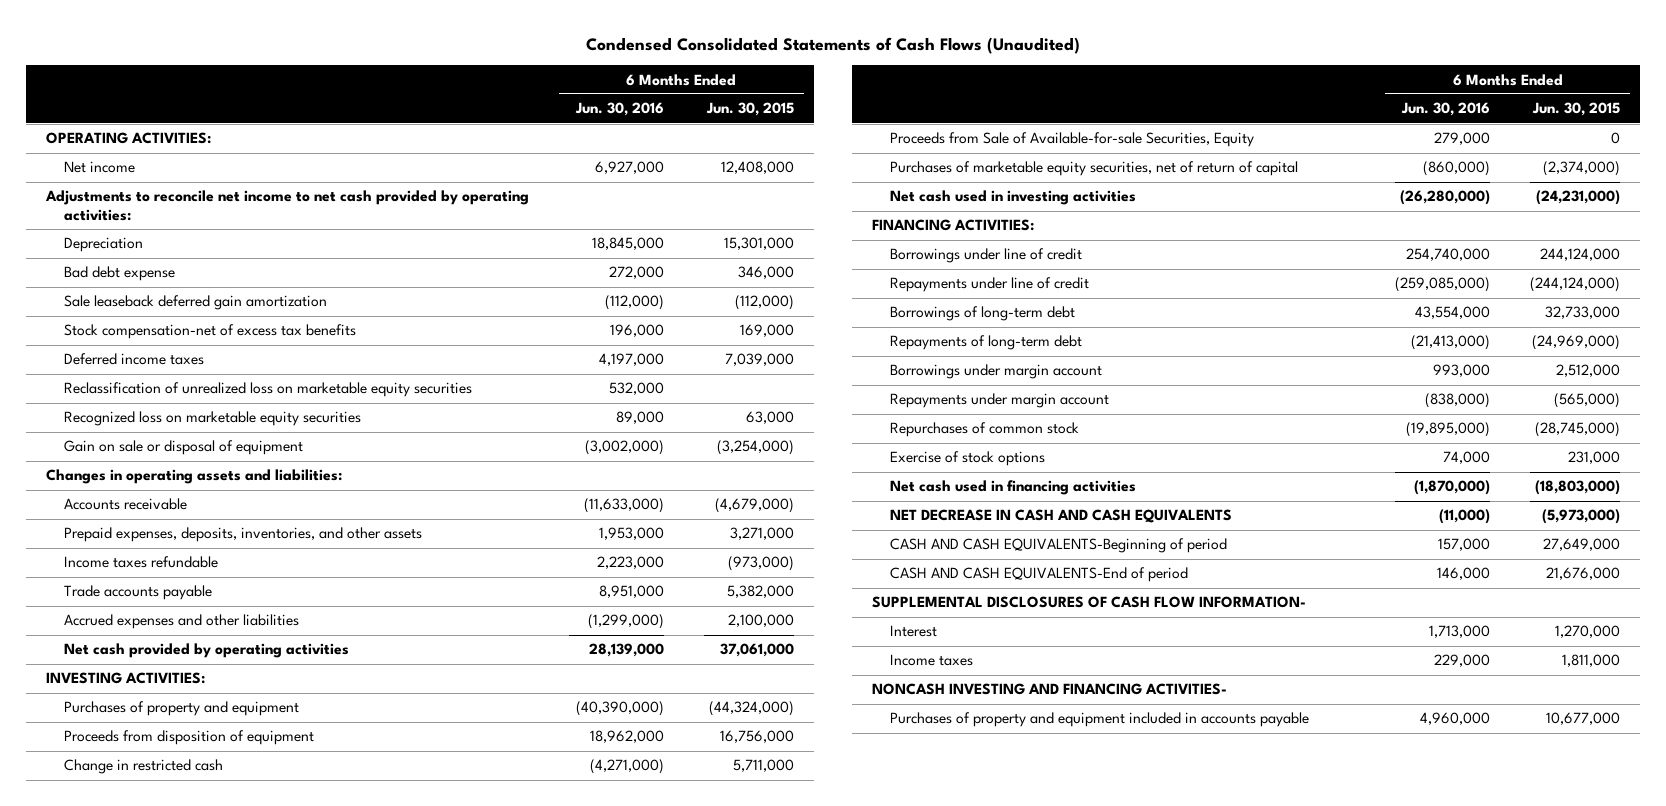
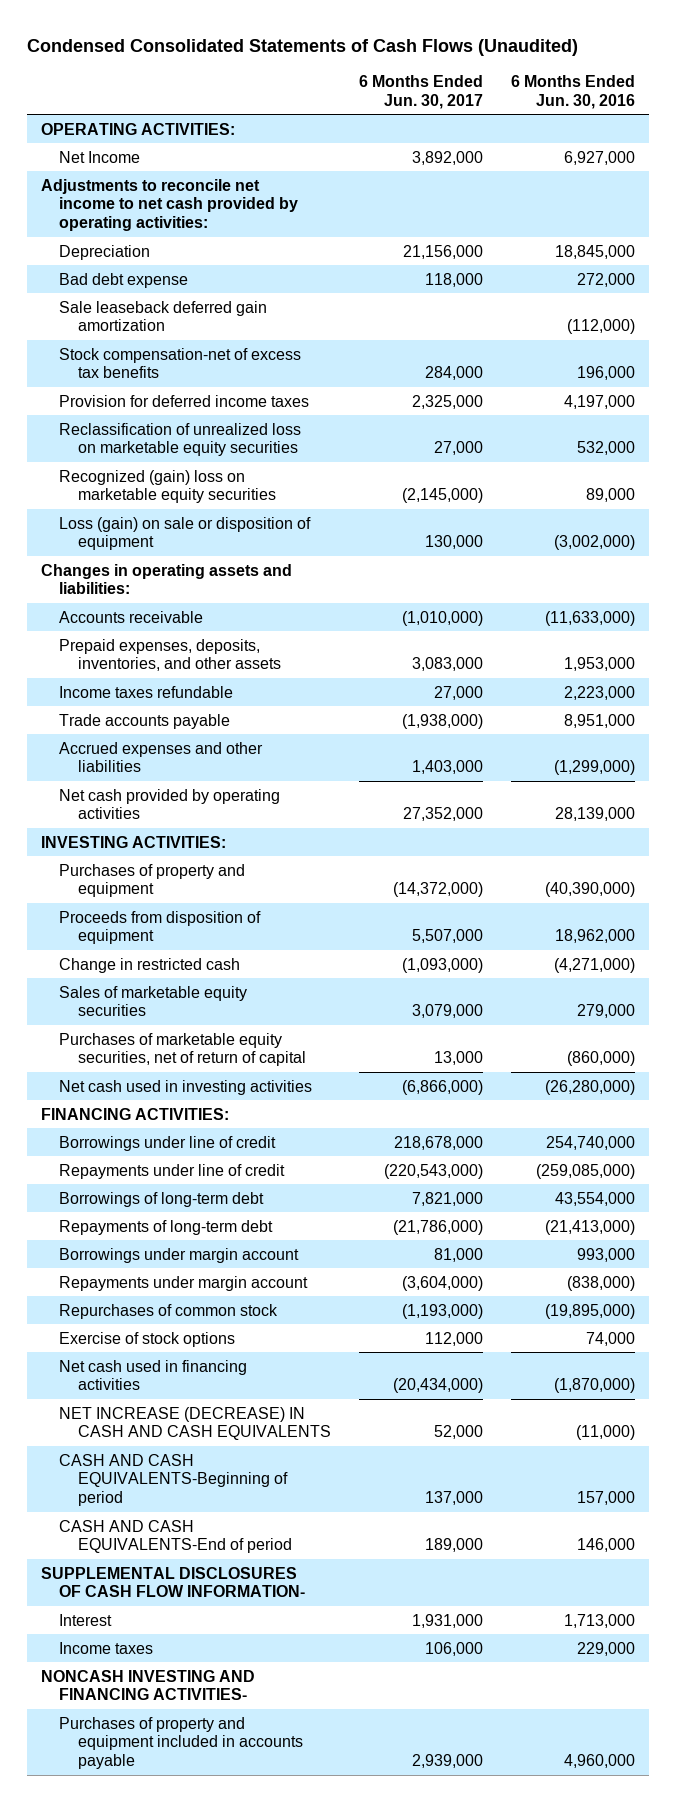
[705,102,794,117] Jun. 30, 2015 -> none
none -> [358,75,483,109] 6 Months Ended Jun. 30, 2017
[63,161,135,174] Net income -> [59,150,141,163] Net Income
[63,353,204,366] Deferred income taxes -> [59,394,310,407] Provision for deferred income taxes
[63,411,361,427] Recognized loss on marketable equity securities -> [59,469,276,504] Recognized (gain) loss on marketable equity securities
[63,440,303,456] Gain on sale or disposal of equipment -> [59,516,312,551] Loss (gain) on sale or disposition of equipment
[890,132,1255,148] Proceeds from Sale of Available-for-sale Securities, Equity -> [59,985,248,1017] Sales of marketable equity securities
[890,509,1233,524] NET DECREASE IN CASH AND CASH EQUIVALENTS -> [59,1406,331,1441] NET INCREASE (DECREASE) IN CASH AND CASH EQUIVALENTS

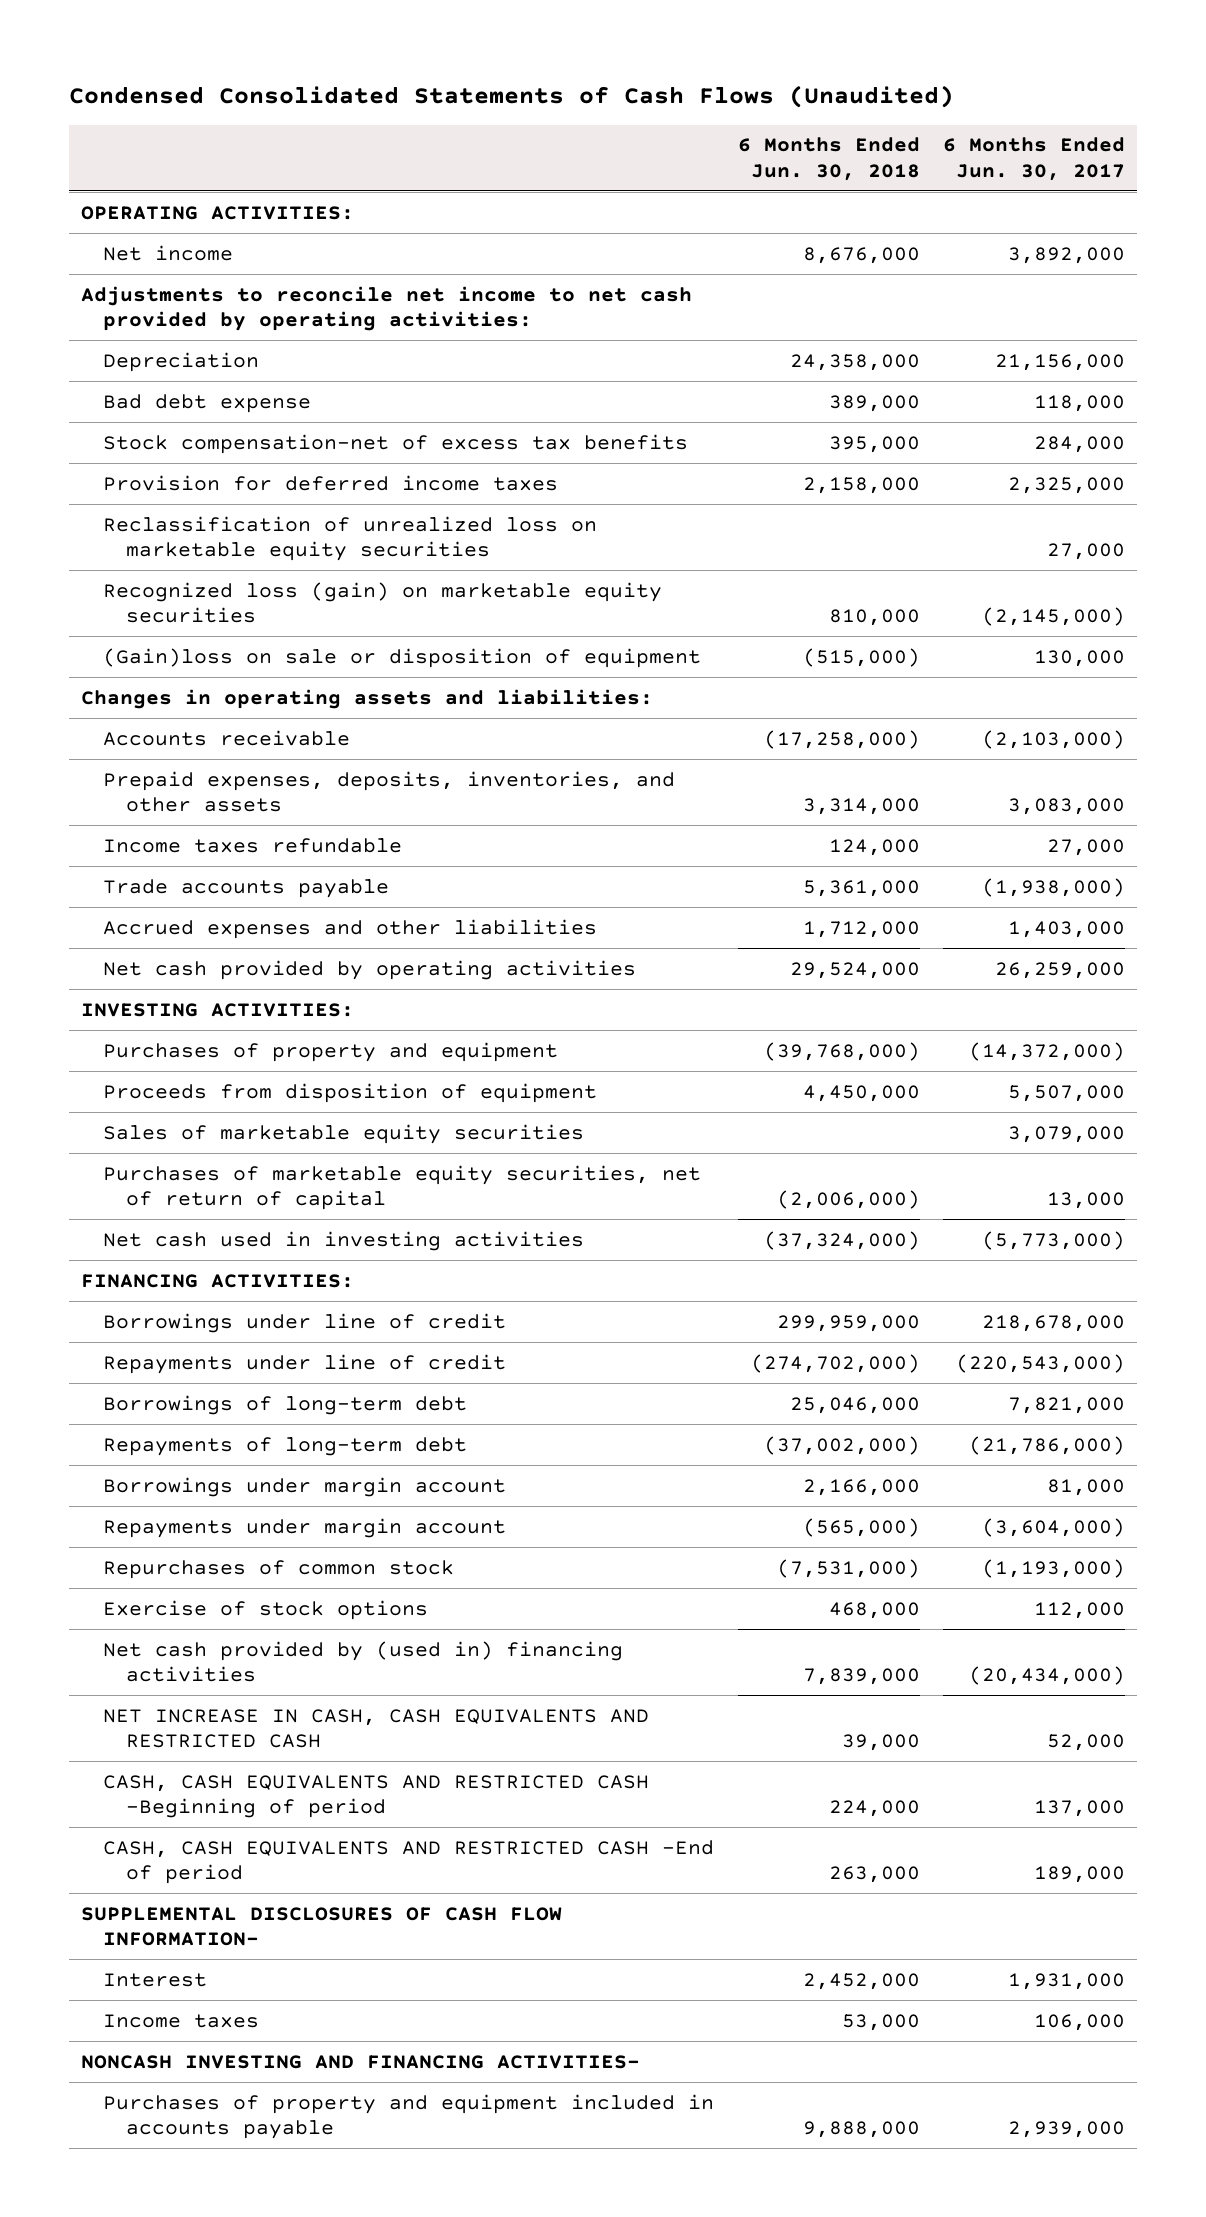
[510,75,635,109] 6 Months Ended Jun. 30, 2016 -> none
none -> [737,137,920,181] 6 Months Ended Jun. 30, 2018
[59,150,141,163] Net Income -> [103,244,234,261] Net income
[59,300,268,332] Sale leaseback deferred gain amortization -> none
[59,469,276,504] Recognized (gain) loss on marketable equity securities -> [103,581,663,624] Recognized loss (gain) on marketable equity securities
[59,516,312,551] Loss (gain) on sale or disposition of equipment -> [103,647,702,668] (Gain)loss on sale or disposition of equipment
[401,610,483,626] (1,010,000) -> [982,729,1126,749] (2,103,000)
[402,807,483,822] 27,352,000 -> [995,961,1126,979] 26,259,000
[59,957,241,973] Change in restricted cash -> none
[401,1079,483,1095] (6,866,000) -> [982,1230,1126,1250] (5,773,000)
[59,1359,248,1391] Net cash used in financing activities -> [103,1640,624,1683] Net cash provided by (used in) financing activities
[59,1406,331,1441] NET INCREASE (DECREASE) IN CASH AND CASH EQUIVALENTS -> [103,1708,650,1749] NET INCREASE IN CASH, CASH EQUIVALENTS AND RESTRICTED CASH
[59,1453,288,1506] CASH AND CASH EQUIVALENTS-Beginning of period -> [103,1774,650,1819] CASH, CASH EQUIVALENTS AND RESTRICTED CASH -Beginning of period
[59,1519,292,1554] CASH AND CASH EQUIVALENTS-End of period -> [103,1839,715,1885] CASH, CASH EQUIVALENTS AND RESTRICTED CASH -End of period

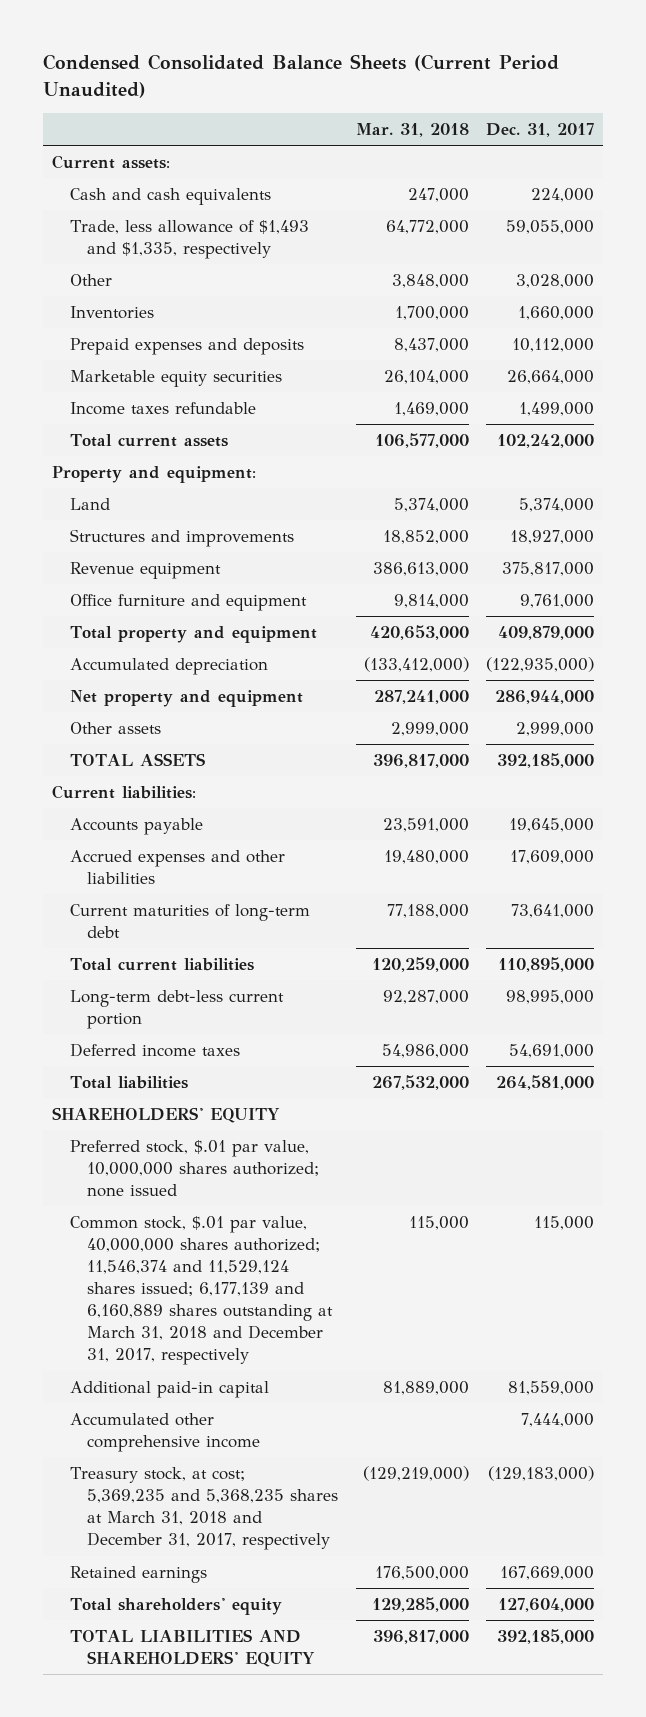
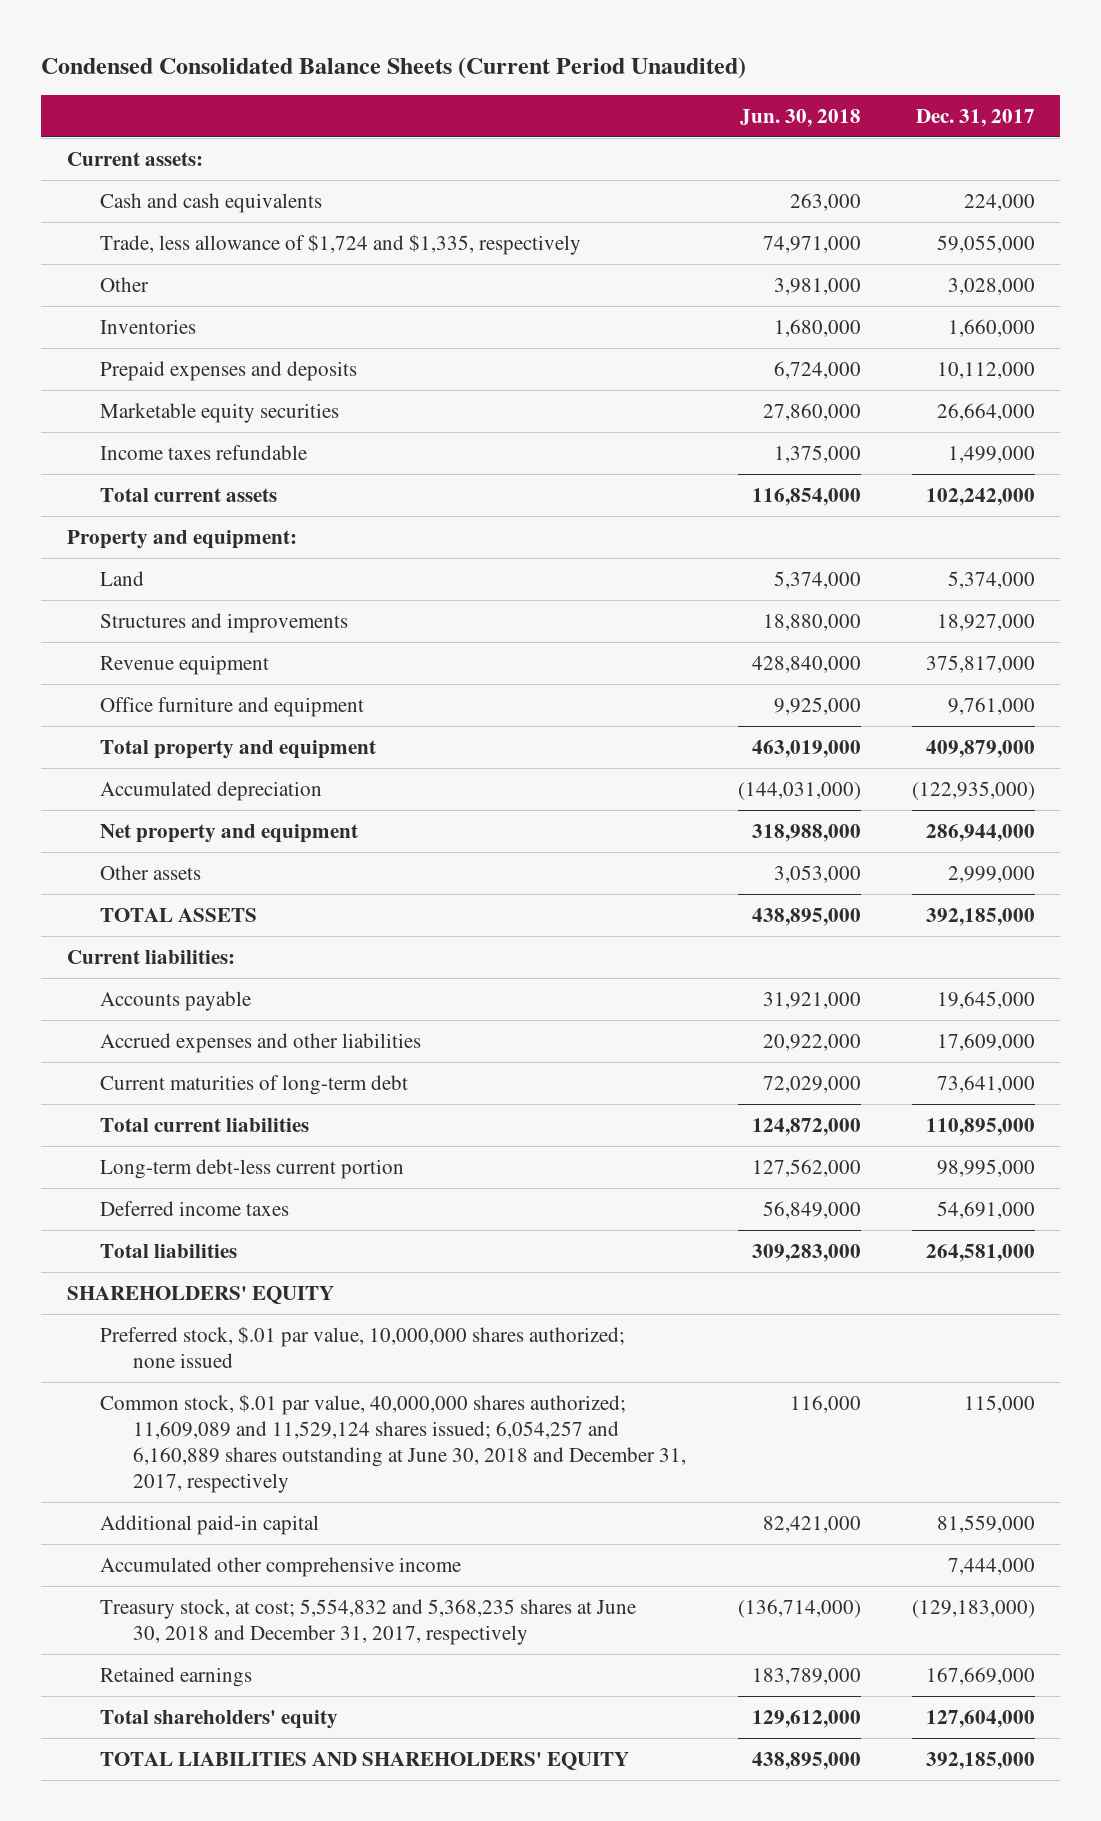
[355,122,469,137] Mar. 31, 2018 -> none
none -> [739,108,861,127] Jun. 30, 2018
[69,220,309,260] Trade, less allowance of $1,493 and $1,335, respectively -> [100,233,582,255] Trade, less allowance of $1,724 and $1,335, respectively
[69,1216,334,1366] Common stock, $.01 par value, 40,000,000 shares authorized; 11,546,374 and 11,529,124 shares issued; 6,177,139 and 6,160,889 shares outstanding at March 31, 2018 and December 31, 2017, respectively -> [100,1393,687,1494] Common stock, $.01 par value, 40,000,000 shares authorized; 11,609,089 and 11,529,124 shares issued; 6,054,257 and 6,160,889 shares outstanding at June 30, 2018 and December 31, 2017, respectively
[69,1467,339,1551] Treasury stock, at cost; 5,369,235 and 5,368,235 shares at March 31, 2018 and December 31, 2017, respectively -> [100,1598,637,1646] Treasury stock, at cost; 5,554,832 and 5,368,235 shares at June 30, 2018 and December 31, 2017, respectively

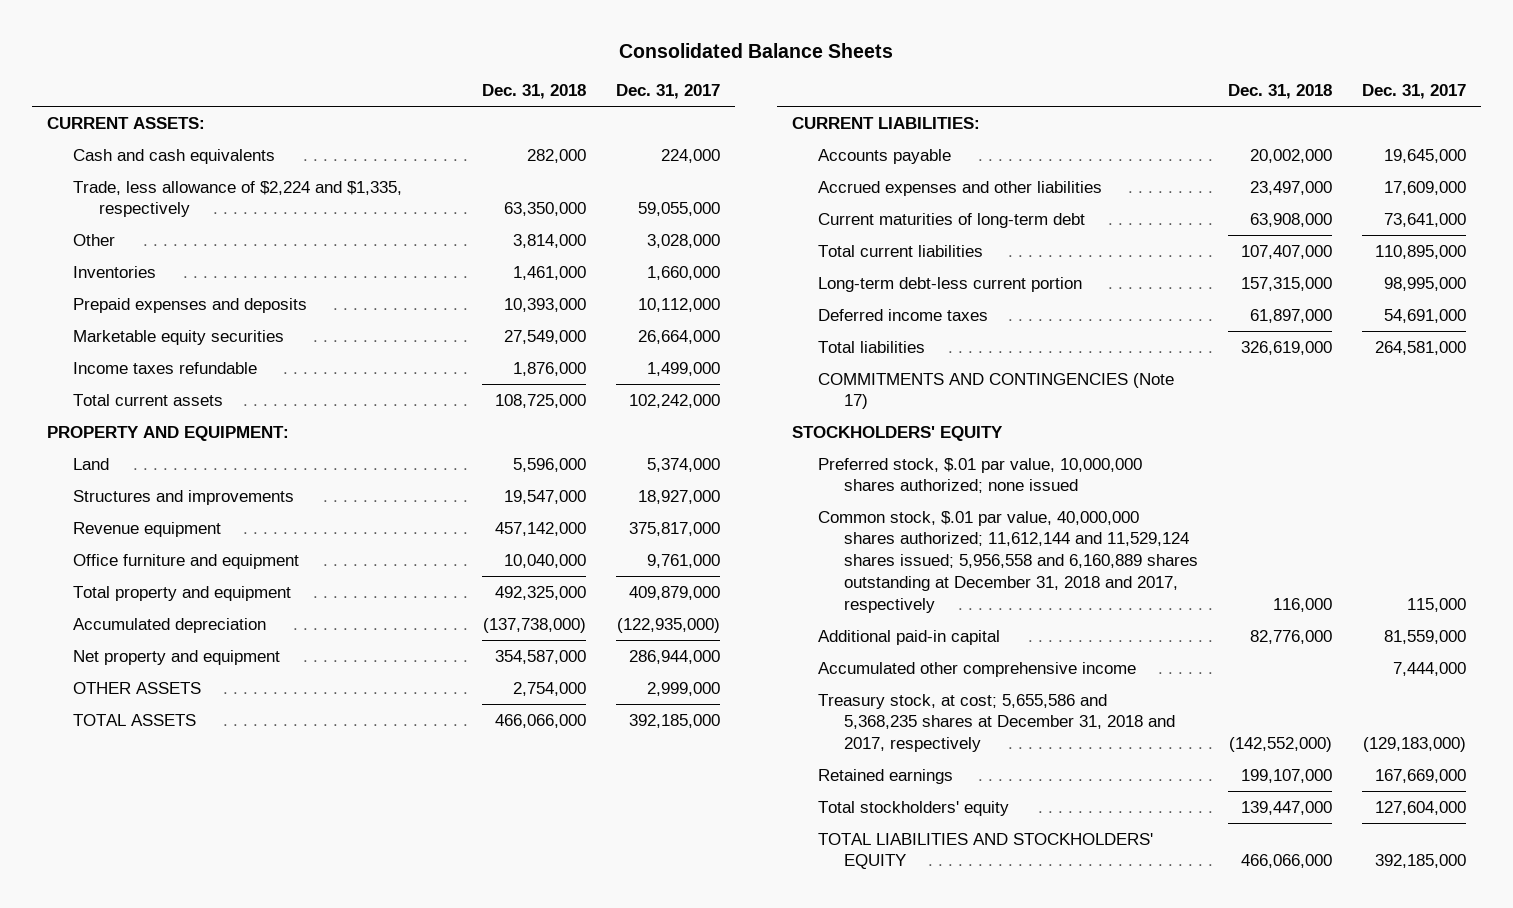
[41,56,747,79] Condensed Consolidated Balance Sheets (Current Period Unaudited) -> [619,42,894,58] Consolidated Balance Sheets
[739,108,861,127] Jun. 30, 2018 -> none
none -> [482,84,587,100] Dec. 31, 2018
[66,151,203,166] Current assets: -> [46,116,205,129] CURRENT ASSETS:
[100,233,582,255] Trade, less allowance of $1,724 and $1,335, respectively -> [72,180,402,218] Trade, less allowance of $2,224 and $1,335, respectively
[66,529,297,549] Property and equipment: -> [46,425,289,441] PROPERTY AND EQUIPMENT:
[100,864,202,880] Other assets -> [72,681,201,694] OTHER ASSETS
[66,949,235,964] Current liabilities: -> [792,116,981,129] CURRENT LIABILITIES:
none -> [818,372,1175,410] COMMITMENTS AND CONTINGENCIES (Note 17)
[66,1285,334,1304] SHAREHOLDERS' EQUITY -> [792,425,1004,441] STOCKHOLDERS' EQUITY
[100,1393,687,1494] Common stock, $.01 par value, 40,000,000 shares authorized; 11,609,089 and 11,529,124 shares issued; 6,054,257 and 6,160,889 shares outstanding at June 30, 2018 and December 31, 2017, respectively -> [818,510,1199,613] Common stock, $.01 par value, 40,000,000 shares authorized; 11,612,144 and 11,529,124 shares issued; 5,956,558 and 6,160,889 shares outstanding at December 31, 2018 and 2017, respectively
[100,1598,637,1646] Treasury stock, at cost; 5,554,832 and 5,368,235 shares at June 30, 2018 and December 31, 2017, respectively -> [818,693,1176,753] Treasury stock, at cost; 5,655,586 and 5,368,235 shares at December 31, 2018 and 2017, respectively
[100,1709,339,1729] Total shareholders' equity -> [818,800,1010,816] Total stockholders' equity
[100,1751,630,1770] TOTAL LIABILITIES AND SHAREHOLDERS' EQUITY -> [818,832,1154,870] TOTAL LIABILITIES AND STOCKHOLDERS' EQUITY

